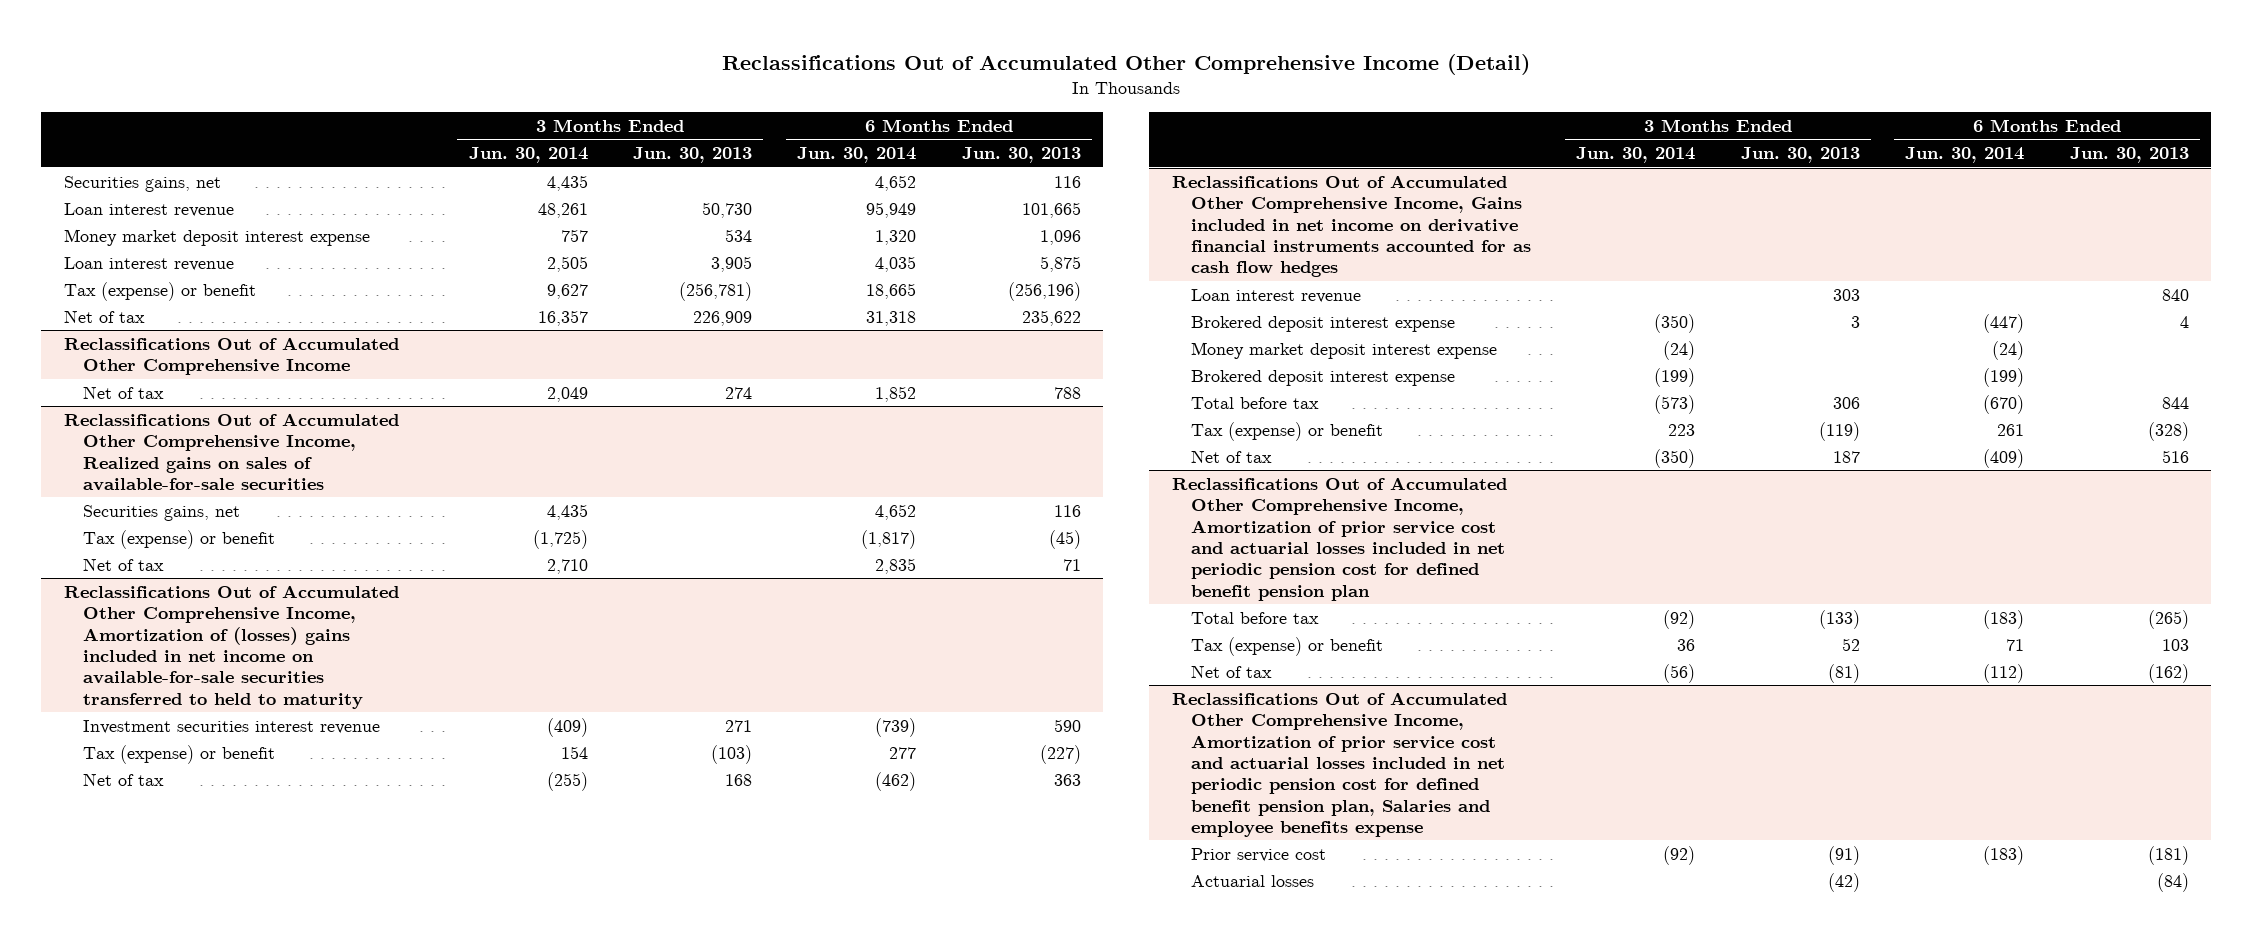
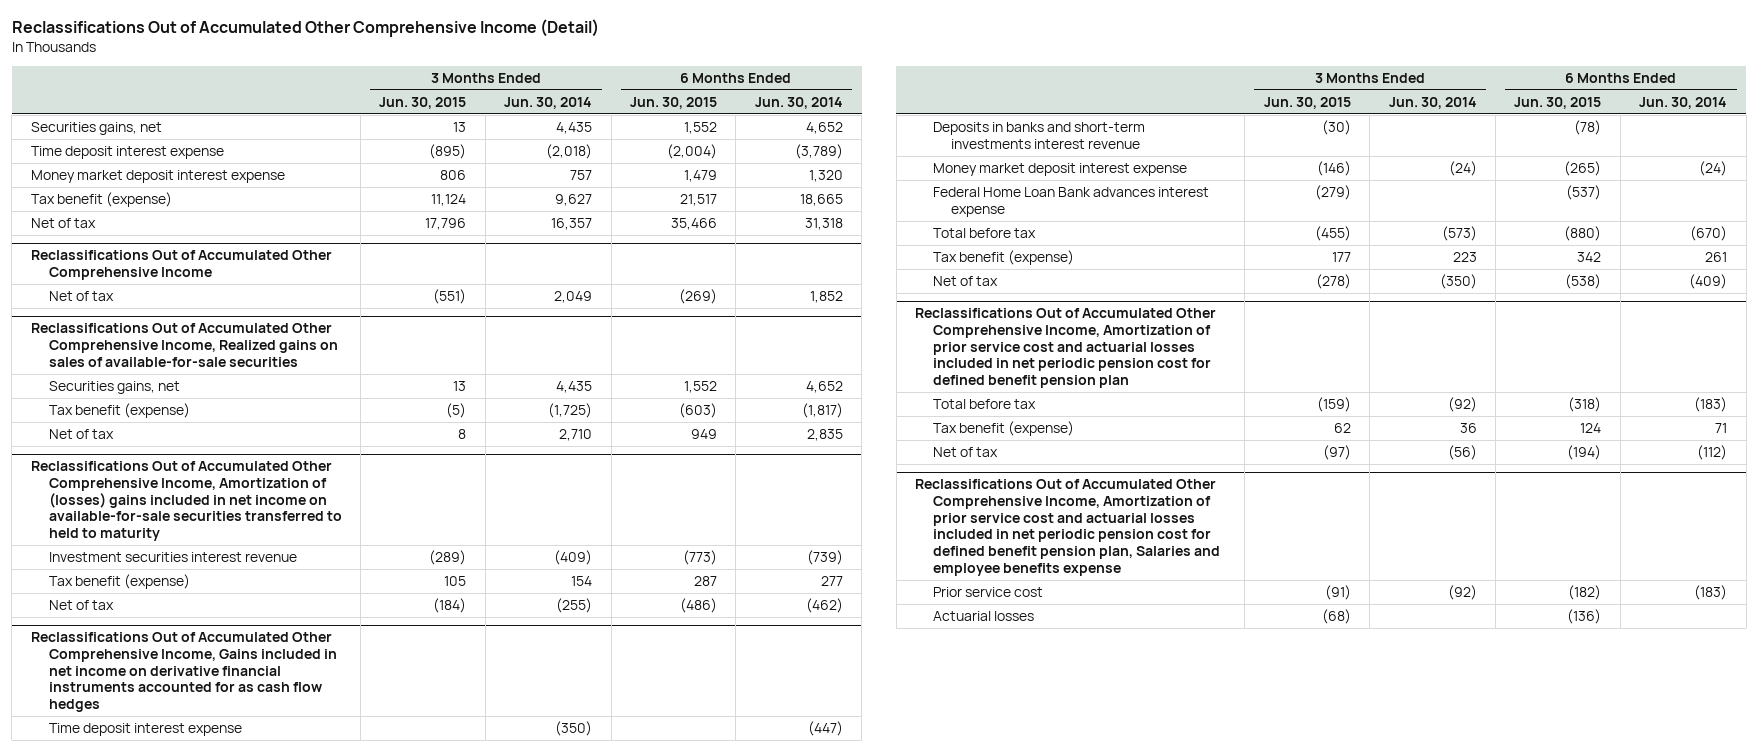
[633,147,753,164] Jun. 30, 2013 -> none
[961,147,1081,164] Jun. 30, 2013 -> none
none -> [379,96,467,109] Jun. 30, 2015
none -> [629,96,717,109] Jun. 30, 2015
[63,202,234,217] Loan interest revenue -> none
none -> [30,146,224,160] Time deposit interest expense
[63,256,234,271] Loan interest revenue -> none
[63,281,256,301] Tax (expense) or benefit -> [30,192,172,208] Tax benefit (expense)
[83,529,276,549] Tax (expense) or benefit -> [48,403,190,419] Tax benefit (expense)
[83,744,276,764] Tax (expense) or benefit -> [48,574,190,590] Tax benefit (expense)
[1191,288,1362,303] Loan interest revenue -> none
[1191,315,1456,332] Brokered deposit interest expense -> [48,723,242,737] Time deposit interest expense
none -> [932,122,1145,149] Deposits in banks and short-term investments interest revenue
[1191,369,1456,386] Brokered deposit interest expense -> none
none -> [932,187,1209,217] Federal Home Loan Bank advances interest expense
[1191,421,1384,441] Tax (expense) or benefit -> [932,250,1074,266] Tax benefit (expense)
[1191,636,1384,656] Tax (expense) or benefit -> [932,421,1074,437] Tax benefit (expense)

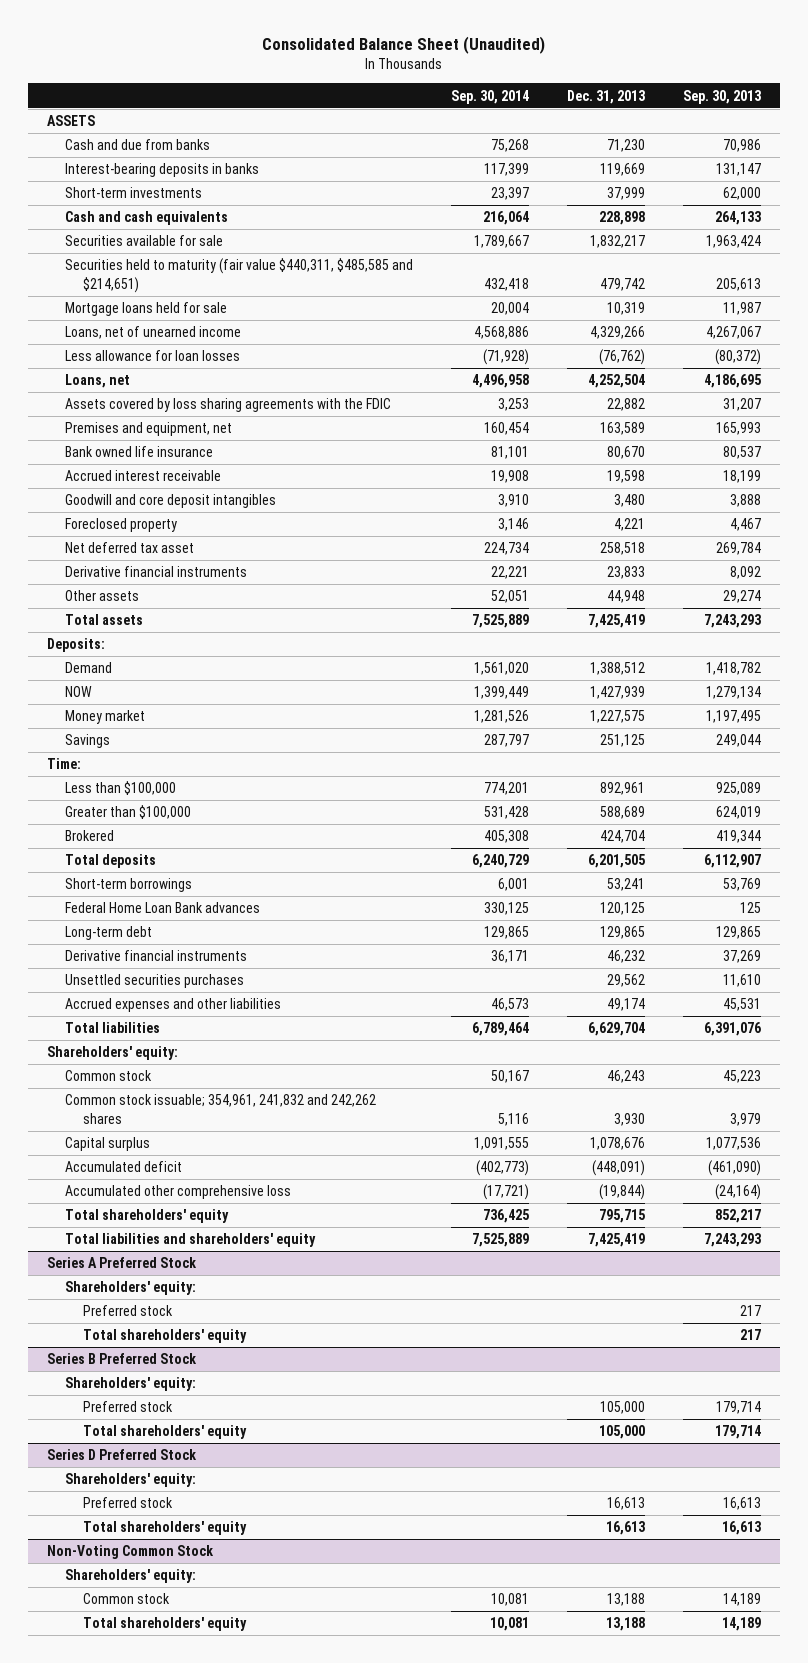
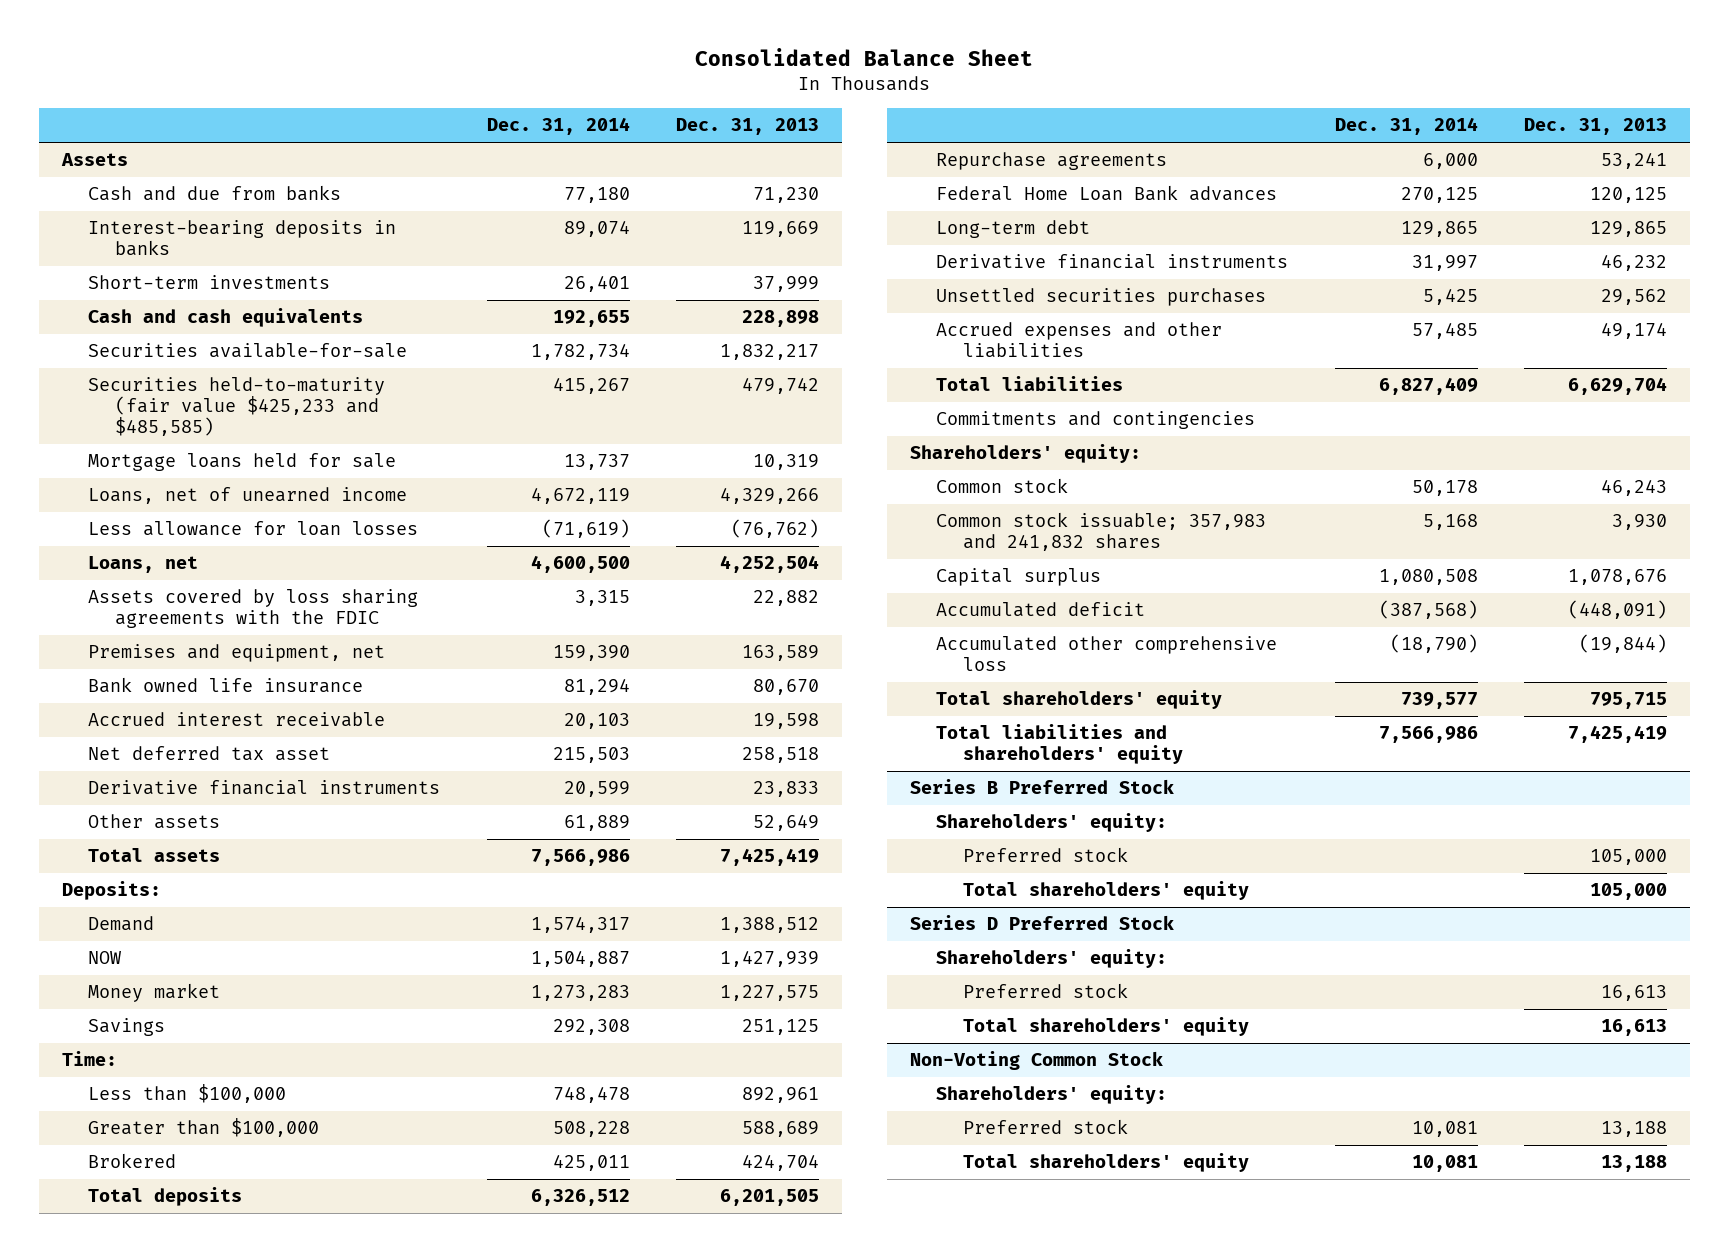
[262,36,546,55] Consolidated Balance Sheet (Unaudited) -> [695,48,1034,67] Consolidated Balance Sheet
[451,89,530,104] Sep. 30, 2014 -> none
[682,89,761,104] Sep. 30, 2013 -> none
none -> [486,117,630,136] Dec. 31, 2014
[47,115,96,127] ASSETS -> [60,153,128,167] Assets
[65,235,224,247] Securities available for sale -> [88,343,408,359] Securities available-for-sale
[65,258,414,293] Securities held to maturity (fair value $440,311, $485,585 and $214,651) -> [88,377,386,436] Securities held-to-maturity (fair value $425,233 and $485,585)
[65,494,277,509] Goodwill and core deposit intangibles -> none
[65,518,178,533] Foreclosed property -> none
[606,590,645,604] 44,948 -> [752,815,819,832] 52,649
[65,878,193,893] Short-term borrowings -> [936,152,1168,171] Repurchase agreements
none -> [936,411,1256,430] Commitments and contingencies
[65,1094,377,1124] Common stock issuable; 354,961, 241,832 and 242,262 shares -> [936,512,1267,552] Common stock issuable; 357,983 and 241,832 shares
[47,1257,198,1269] Series A Preferred Stock -> none
[65,1281,197,1296] Shareholders' equity: -> none
[83,1305,174,1317] Preferred stock -> none
[83,1329,248,1344] Total shareholders' equity -> none
[83,1593,171,1605] Common stock -> [963,1119,1129,1135] Preferred stock

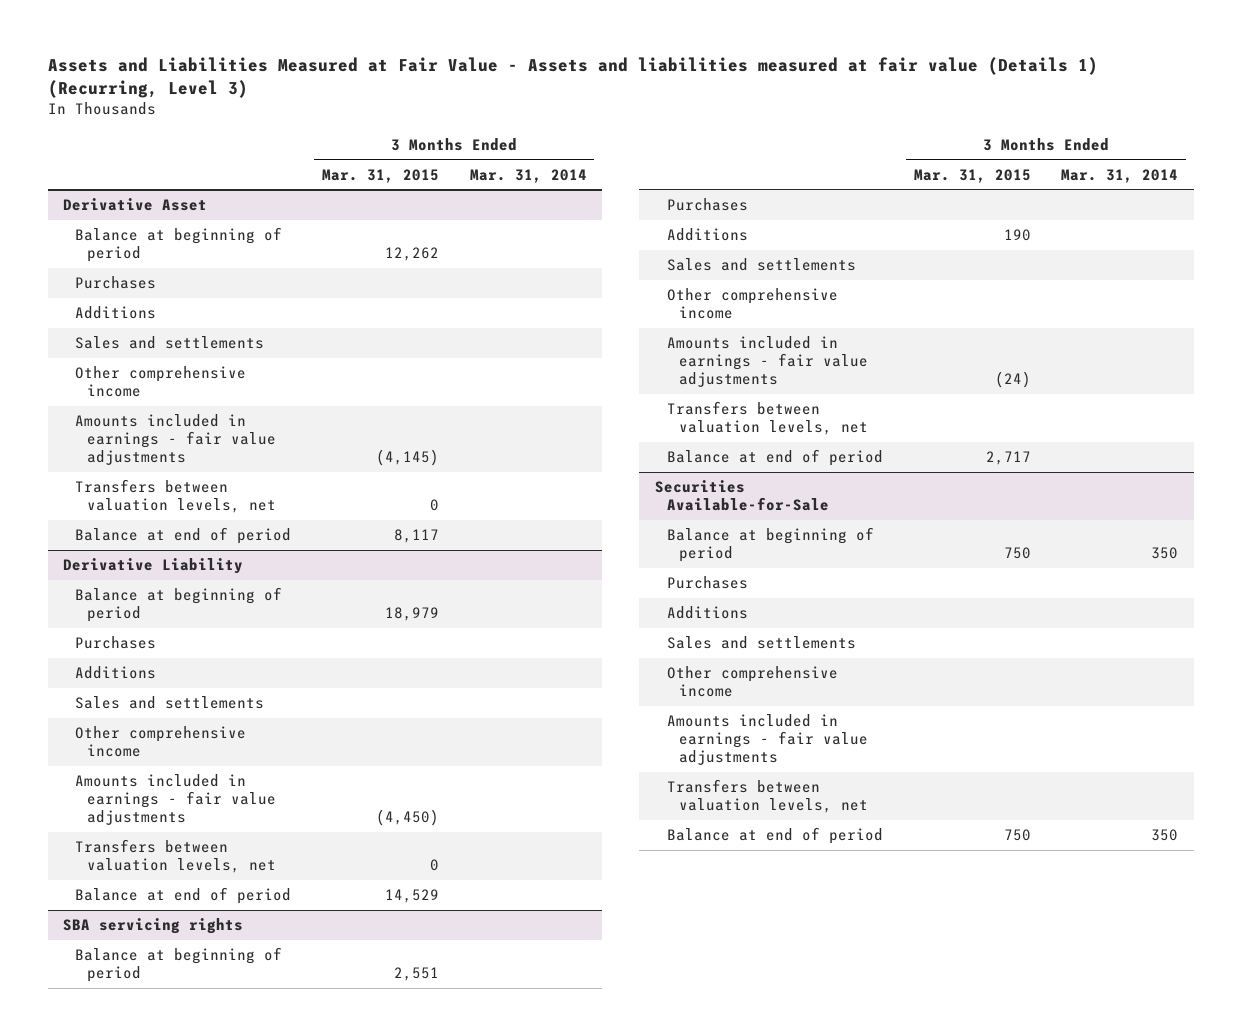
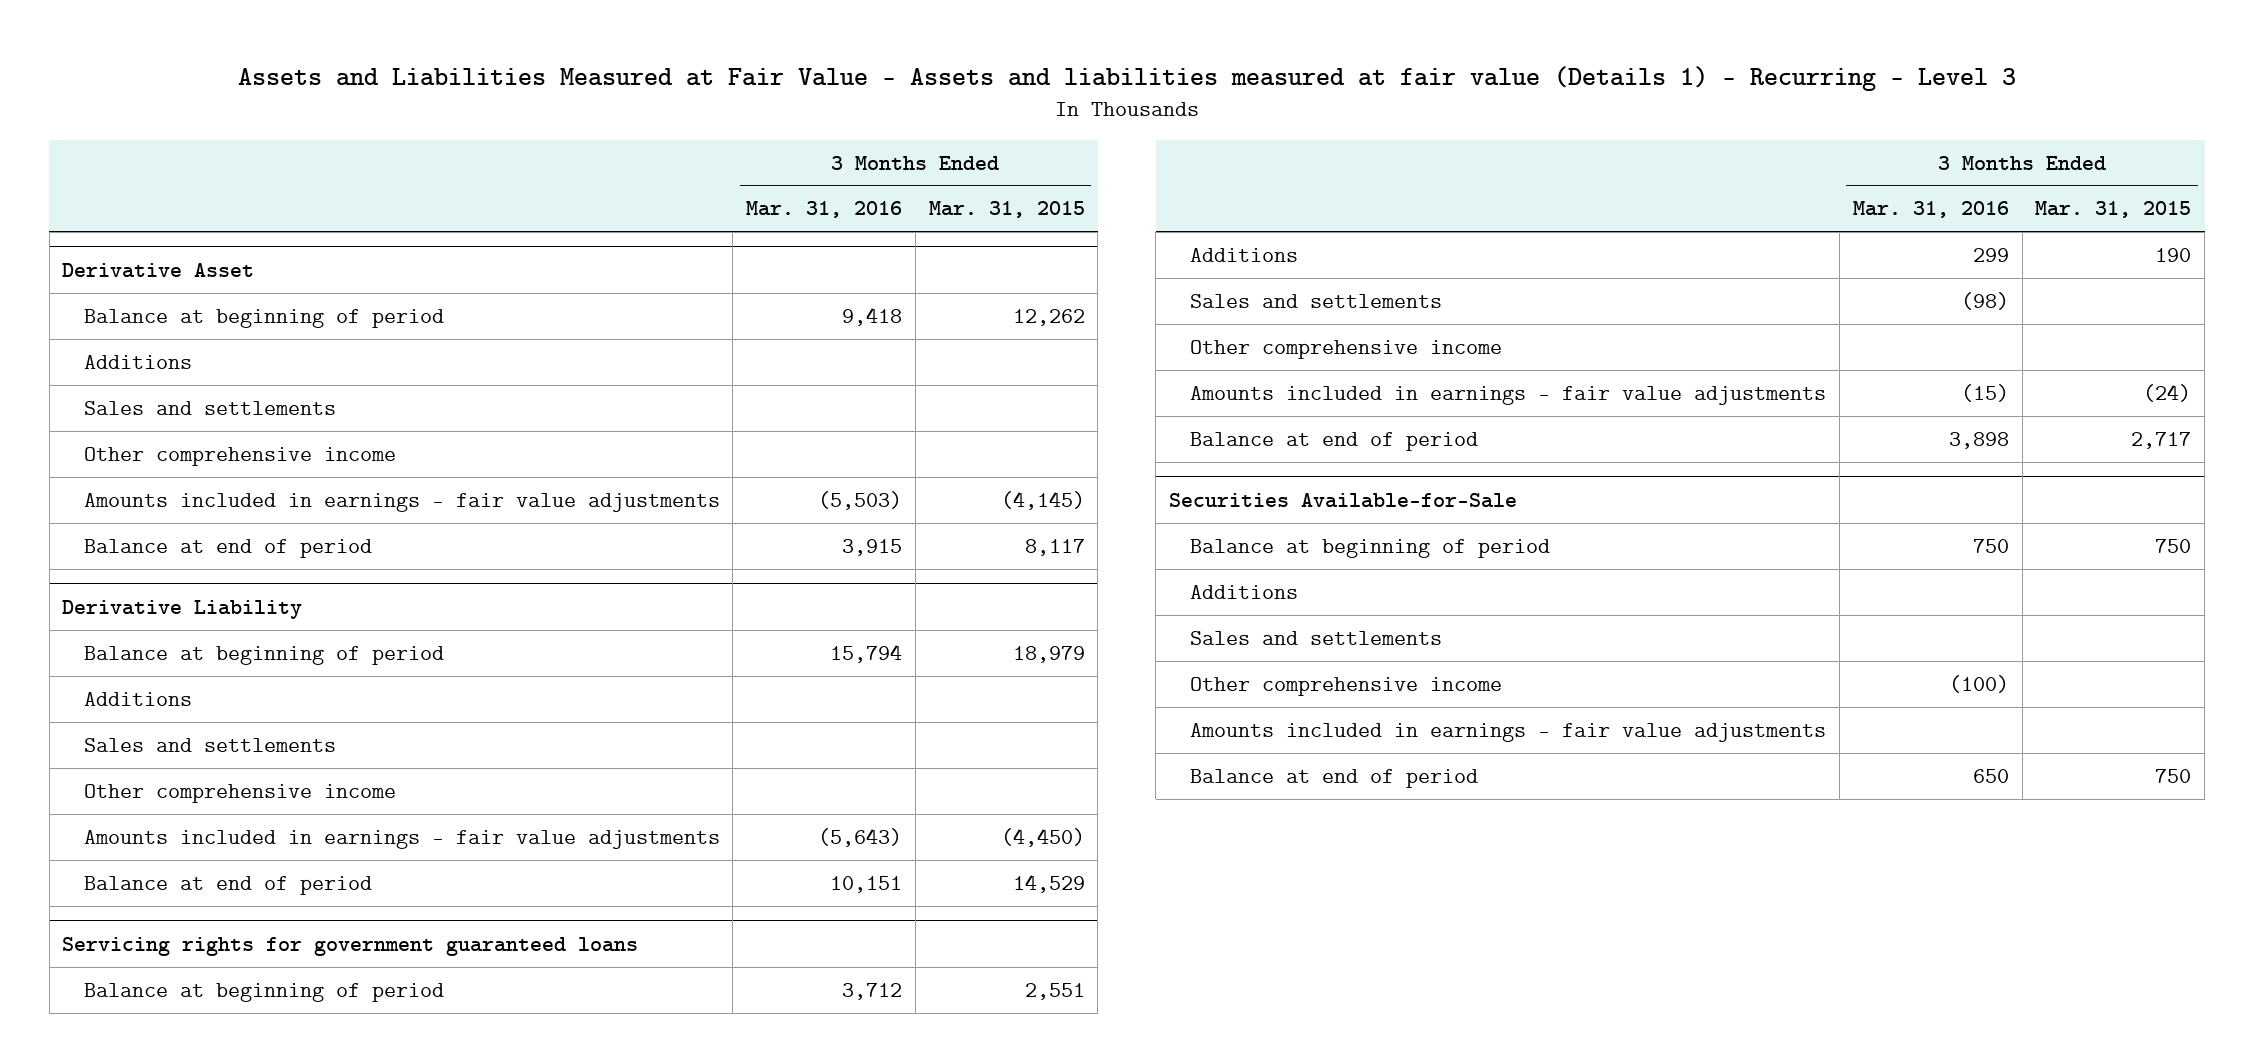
[47,57,1098,99] Assets and Liabilities Measured at Fair Value - Assets and liabilities measured at fair value (Details 1) (Recurring, Level 3) -> [237,66,2016,92] Assets and Liabilities Measured at Fair Value - Assets and liabilities measured at fair value (Details 1) - Recurring - Level 3
[469,168,587,183] Mar. 31, 2014 -> none
none -> [746,201,903,219] Mar. 31, 2016
[75,276,157,290] Purchases -> none
[75,479,277,514] Transfers between valuation levels, net -> none
[75,636,157,650] Purchases -> none
[75,839,277,874] Transfers between valuation levels, net -> none
[63,918,244,935] SBA servicing rights -> none
none -> [62,936,639,956] Servicing rights for government guaranteed loans
[666,198,748,212] Purchases -> none
[666,401,869,436] Transfers between valuation levels, net -> none
[666,576,748,590] Purchases -> none
[666,779,869,814] Transfers between valuation levels, net -> none

